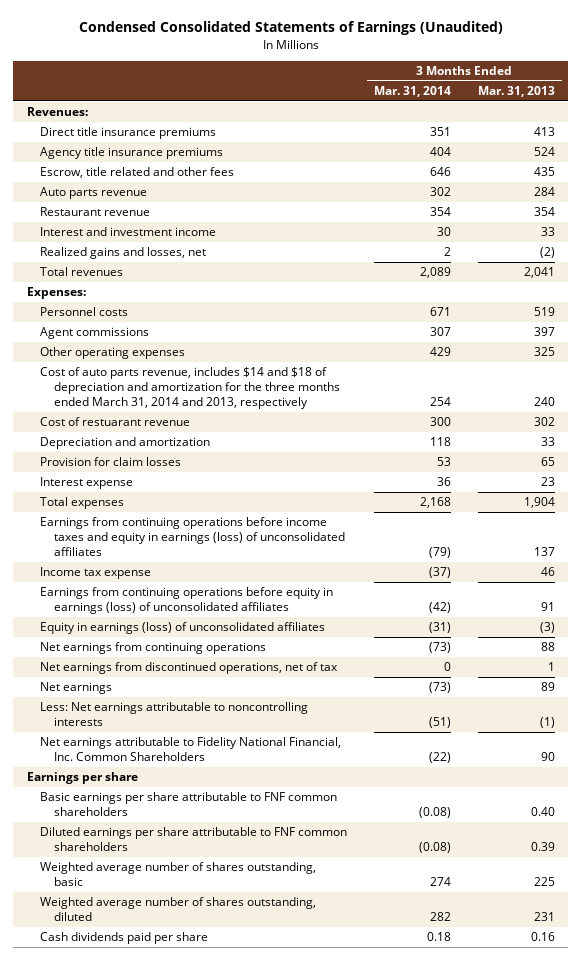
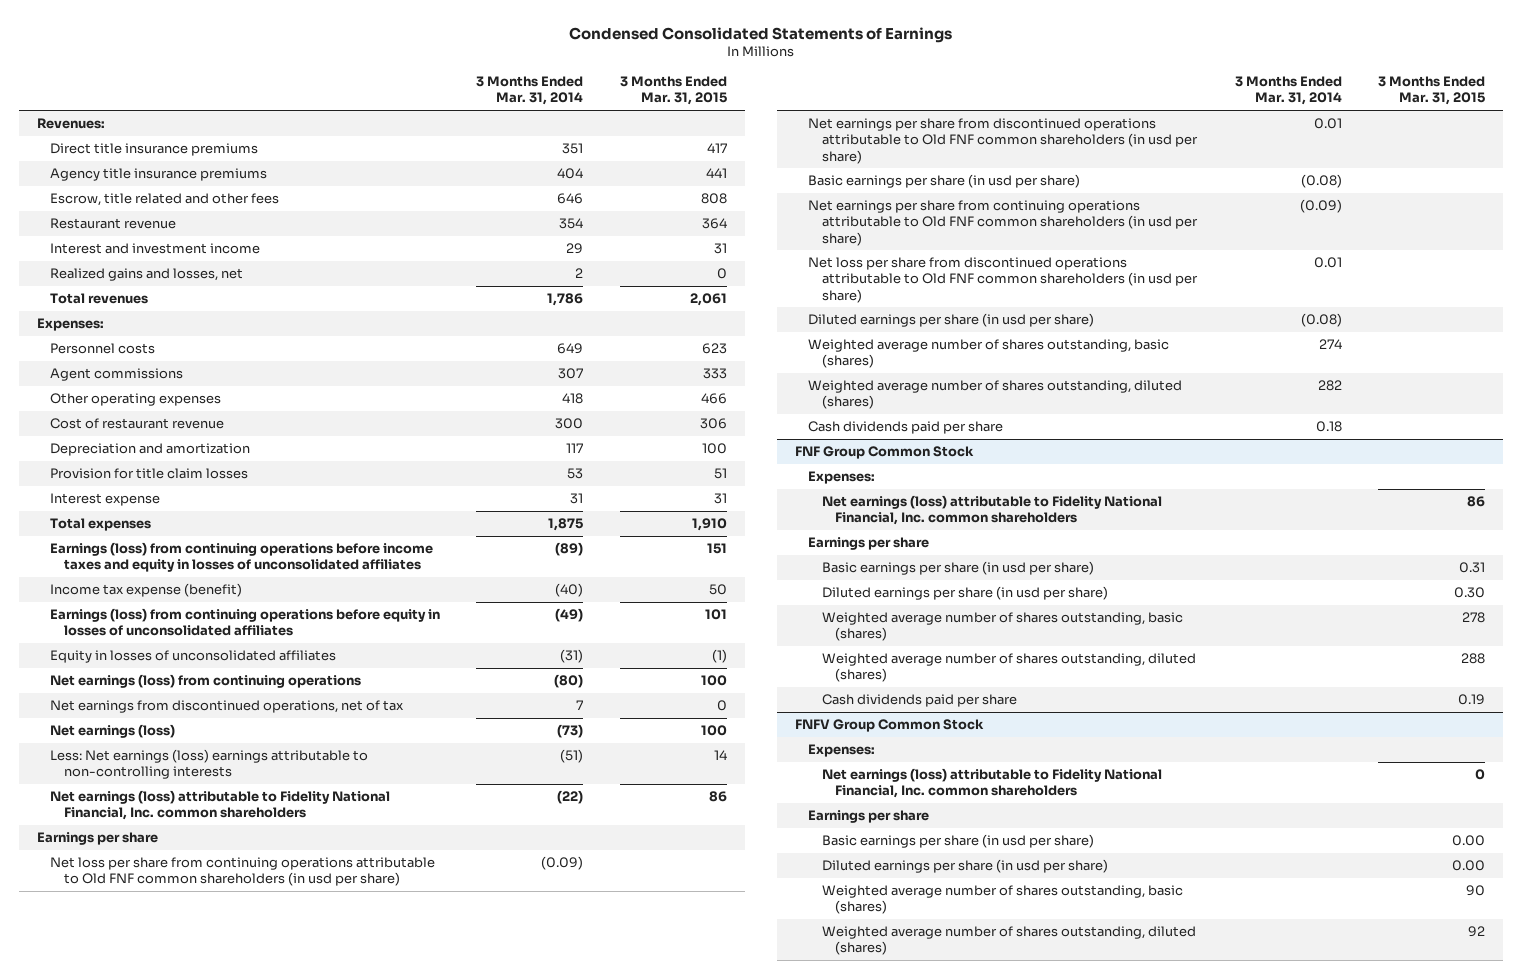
[78,21,503,36] Condensed Consolidated Statements of Earnings (Unaudited) -> [568,26,952,43] Condensed Consolidated Statements of Earnings
[477,85,555,97] Mar. 31, 2013 -> none
none -> [619,76,727,106] 3 Months Ended Mar. 31, 2015
[40,187,148,200] Auto parts revenue -> none
[437,227,452,237] 30 -> [566,243,584,255] 29
[420,267,452,279] 2,089 -> [547,293,584,307] 1,786
[430,307,452,317] 671 -> [557,343,584,355] 649
[40,367,340,410] Cost of auto parts revenue, includes $14 and $18 of depreciation and amortization for the three months ended March 31, 2014 and 2013, respectively -> none
[430,347,452,357] 429 -> [562,393,584,405] 418
[40,417,191,427] Cost of restuarant revenue -> [50,418,225,430] Cost of restaurant revenue
[430,437,452,447] 118 -> [566,443,584,454] 117
[40,457,182,467] Provision for claim losses -> [50,468,249,480] Provision for title claim losses
[437,477,452,487] 36 -> [570,493,584,505] 31
[420,497,452,509] 2,168 -> [548,518,584,532] 1,875
[40,517,345,557] Earnings from continuing operations before income taxes and equity in earnings (loss) of unconsolidated affiliates -> [50,542,434,573] Earnings (loss) from continuing operations before income taxes and equity in losses of unconsolidated affiliates
[429,547,452,559] (79) -> [555,542,584,557] (89)
[40,567,152,580] Income tax expense -> [50,583,243,598] Income tax expense (benefit)
[429,567,452,579] (37) -> [555,583,584,598] (40)
[40,587,334,615] Earnings from continuing operations before equity in earnings (loss) of unconsolidated affiliates -> [50,608,441,637] Earnings (loss) from continuing operations before equity in losses of unconsolidated affiliates
[429,602,452,614] (42) -> [555,608,584,623] (49)
[40,622,326,635] Equity in earnings (loss) of unconsolidated affiliates -> [50,650,337,664] Equity in losses of unconsolidated affiliates
[40,642,267,655] Net earnings from continuing operations -> [50,674,362,689] Net earnings (loss) from continuing operations
[429,642,452,654] (73) -> [554,674,584,689] (80)
[444,662,452,672] 0 -> [576,700,584,711] 7
[40,682,113,695] Net earnings -> [50,724,176,739] Net earnings (loss)
[40,702,309,727] Less: Net earnings attributable to noncontrolling interests -> [50,749,369,780] Less: Net earnings (loss) earnings attributable to non-controlling interests
[40,737,342,762] Net earnings attributable to Fidelity National Financial, Inc. Common Shareholders -> [50,790,391,821] Net earnings (loss) attributable to Fidelity National Financial, Inc. common shareholders
none -> [50,857,436,887] Net loss per share from continuing operations attributable to Old FNF common shareholders (in usd per share)
none -> [808,118,1198,164] Net earnings per share from discontinued operations attributable to Old FNF common shareholders (in usd per share)
[40,792,338,817] Basic earnings per share attributable to FNF common shareholders -> [808,174,1081,189] Basic earnings per share (in usd per share)
none -> [808,200,1198,246] Net earnings per share from continuing operations attributable to Old FNF common shareholders (in usd per share)
none -> [808,257,1198,303] Net loss per share from discontinued operations attributable to Old FNF common shareholders (in usd per share)
[40,827,348,852] Diluted earnings per share attributable to FNF common shareholders -> [808,313,1095,328] Diluted earnings per share (in usd per share)
[40,862,317,887] Weighted average number of shares outstanding, basic -> [808,339,1170,369] Weighted average number of shares outstanding, basic (shares)
[40,897,317,922] Weighted average number of shares outstanding, diluted -> [808,380,1183,410] Weighted average number of shares outstanding, diluted (shares)
none -> [794,446,974,460] FNF Group Common Stock
none -> [808,471,876,485] Expenses:
none -> [821,495,1162,526] Net earnings (loss) attributable to Fidelity National Financial, Inc. common shareholders
none -> [808,537,930,551] Earnings per share
none -> [821,561,1094,576] Basic earnings per share (in usd per share)
none -> [821,586,1108,601] Diluted earnings per share (in usd per share)
none -> [821,612,1183,642] Weighted average number of shares outstanding, basic (shares)
none -> [821,653,1196,683] Weighted average number of shares outstanding, diluted (shares)
none -> [821,694,1017,708] Cash dividends paid per share
none -> [794,719,984,733] FNFV Group Common Stock
none -> [808,744,876,758] Expenses:
none -> [821,768,1162,799] Net earnings (loss) attributable to Fidelity National Financial, Inc. common shareholders
none -> [808,810,930,824] Earnings per share
none -> [821,834,1094,849] Basic earnings per share (in usd per share)
none -> [821,859,1108,874] Diluted earnings per share (in usd per share)
none -> [821,885,1183,915] Weighted average number of shares outstanding, basic (shares)
none -> [821,926,1196,956] Weighted average number of shares outstanding, diluted (shares)

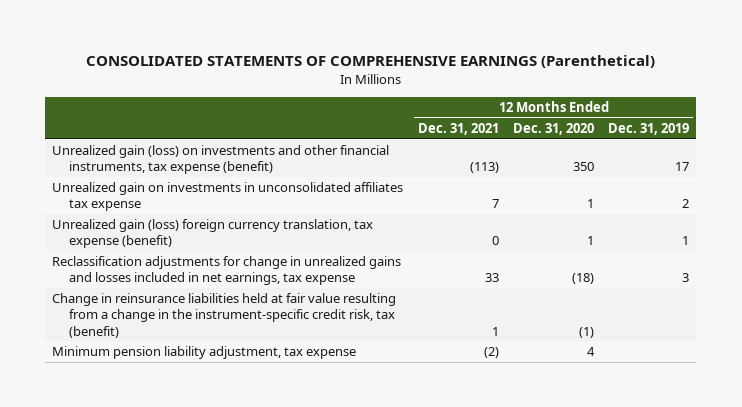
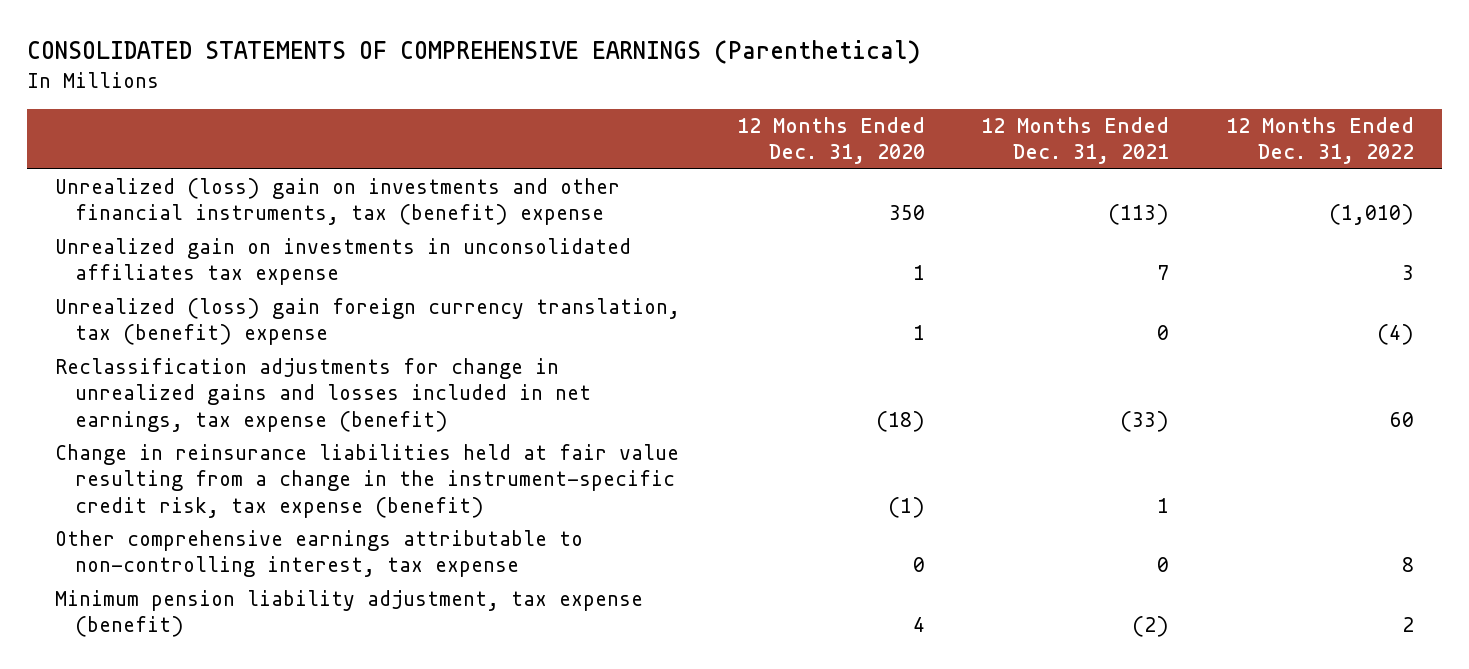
[608,123,690,136] Dec. 31, 2019 -> none
none -> [1225,116,1414,165] 12 Months Ended Dec. 31, 2022
[52,145,390,175] Unrealized gain (loss) on investments and other financial instruments, tax expense (benefit) -> [55,178,621,226] Unrealized (loss) gain on investments and other financial instruments, tax (benefit) expense
[52,219,374,249] Unrealized gain (loss) foreign currency translation, tax expense (benefit) -> [55,298,681,346] Unrealized (loss) gain foreign currency translation, tax (benefit) expense
[52,256,402,286] Reclassification adjustments for change in unrealized gains and losses included in net earnings, tax expense -> [55,358,591,432] Reclassification adjustments for change in unrealized gains and losses included in net earnings, tax expense (benefit)
[484,273,499,283] 33 -> [1120,410,1170,432] (33)
[52,293,397,338] Change in reinsurance liabilities held at fair value resulting from a change in the instrument-specific credit risk, tax (benefit) -> [55,444,680,518] Change in reinsurance liabilities held at fair value resulting from a change in the instrument-specific credit risk, tax expense (benefit)
none -> [55,530,584,578] Other comprehensive earnings attributable to non-controlling interest, tax expense
[52,346,357,360] Minimum pension liability adjustment, tax expense -> [55,590,644,638] Minimum pension liability adjustment, tax expense (benefit)

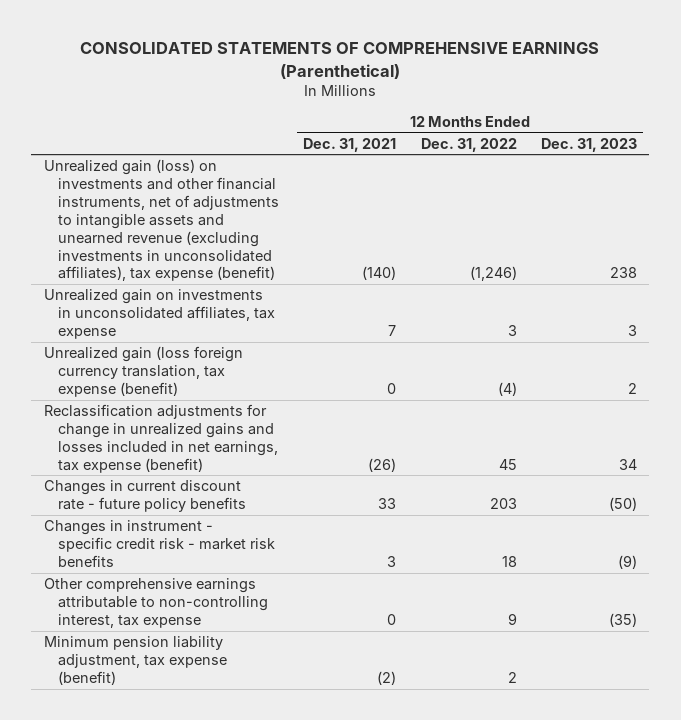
[736,116,925,165] 12 Months Ended Dec. 31, 2020 -> none
none -> [541,137,638,152] Dec. 31, 2023
[55,444,680,518] Change in reinsurance liabilities held at fair value resulting from a change in the instrument-specific credit risk, tax expense (benefit) -> none
[55,178,621,226] Unrealized (loss) gain on investments and other financial instruments, tax (benefit) expense -> [43,159,279,282] Unrealized gain (loss) on investments and other financial instruments, net of adjustments to intangible assets and unearned revenue (excluding investments in unconsolidated affiliates), tax expense (benefit)
[1108,204,1170,226] (113) -> [362,266,397,281] (140)
[1328,204,1414,226] (1,010) -> [469,266,517,282] (1,246)
[55,238,632,286] Unrealized gain on investments in unconsolidated affiliates tax expense -> [43,289,275,339] Unrealized gain on investments in unconsolidated affiliates, tax expense
[55,298,681,346] Unrealized (loss) gain foreign currency translation, tax (benefit) expense -> [43,346,243,397] Unrealized gain (loss foreign currency translation, tax expense (benefit)
[1120,410,1170,432] (33) -> [368,457,397,472] (26)
[1389,411,1414,427] 60 -> [498,458,517,470] 45
none -> [43,480,246,513] Changes in current discount rate - future policy benefits
none -> [43,520,275,567] Changes in instrument - specific credit risk - market risk benefits
[1401,557,1414,573] 8 -> [507,612,517,625] 9

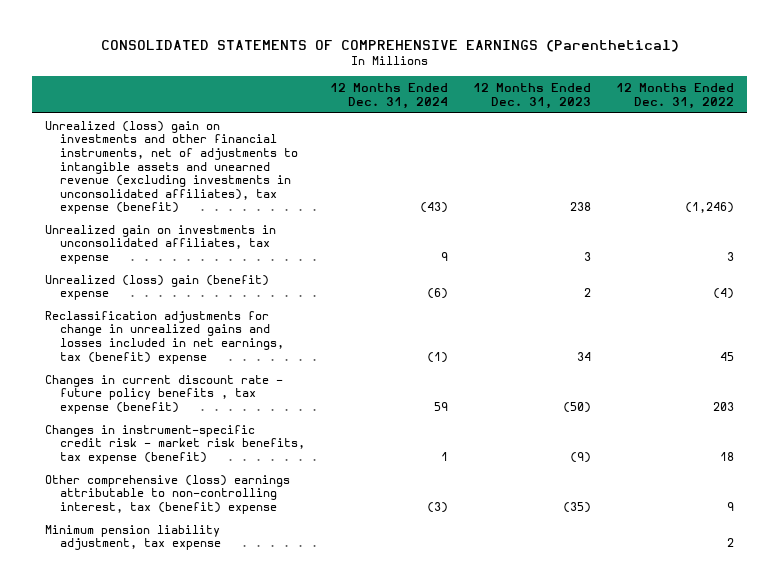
[303,137,397,152] Dec. 31, 2021 -> none
none -> [330,83,449,109] 12 Months Ended Dec. 31, 2024
[43,159,279,282] Unrealized gain (loss) on investments and other financial instruments, net of adjustments to intangible assets and unearned revenue (excluding investments in unconsolidated affiliates), tax expense (benefit) -> [44,120,299,215] Unrealized (loss) gain on investments and other financial instruments, net of adjustments to intangible assets and unearned revenue (excluding investments in unconsolidated affiliates), tax expense (benefit)
[43,346,243,397] Unrealized gain (loss foreign currency translation, tax expense (benefit) -> [44,274,269,301] Unrealized (loss) gain (benefit) expense
[43,404,278,473] Reclassification adjustments for change in unrealized gains and losses included in net earnings, tax expense (benefit) -> [44,310,285,364] Reclassification adjustments for change in unrealized gains and losses included in net earnings, tax (benefit) expense
[43,480,246,513] Changes in current discount rate - future policy benefits -> [44,374,283,414] Changes in current discount rate - future policy benefits , tax expense (benefit)
[43,520,275,567] Changes in instrument - specific credit risk - market risk benefits -> [44,424,306,464] Changes in instrument-specific credit risk - market risk benefits, tax expense (benefit)
[43,578,268,628] Other comprehensive earnings attributable to non-controlling interest, tax expense -> [44,474,290,514] Other comprehensive (loss) earnings attributable to non-controlling interest, tax (benefit) expense
[43,636,227,685] Minimum pension liability adjustment, tax expense (benefit) -> [44,524,222,551] Minimum pension liability adjustment, tax expense

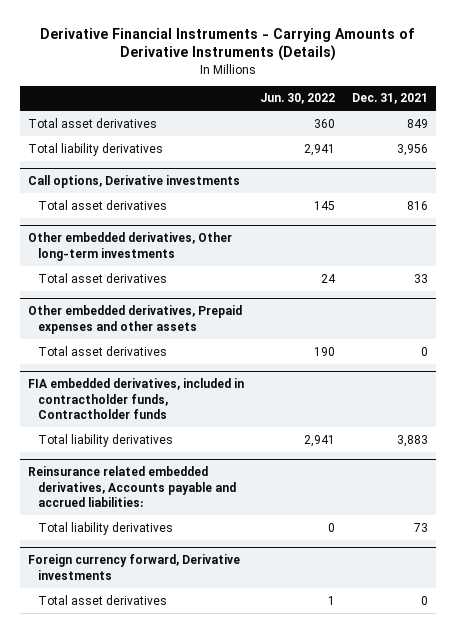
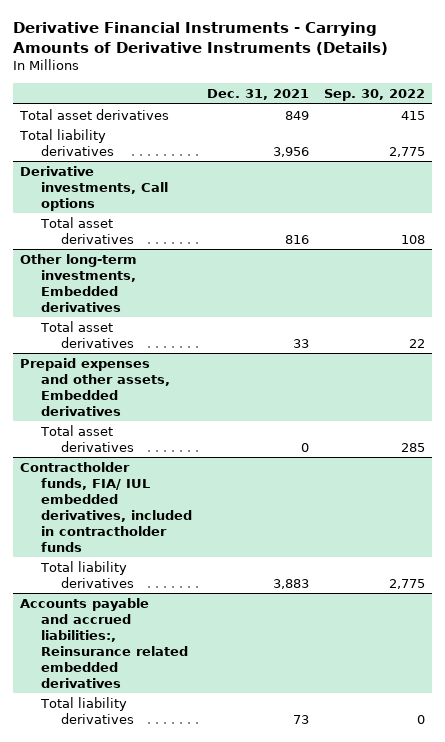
[260,93,336,105] Jun. 30, 2022 -> none
none -> [323,89,425,102] Sep. 30, 2022
[28,175,241,189] Call options, Derivative investments -> [20,165,168,211] Derivative investments, Call options
[28,232,233,261] Other embedded derivatives, Other long-term investments -> [20,253,138,312] Other long-term investments, Embedded derivatives
[28,305,243,334] Other embedded derivatives, Prepaid expenses and other assets -> [20,357,170,416] Prepaid expenses and other assets, Embedded derivatives
[28,378,245,419] FIA embedded derivatives, included in contractholder funds, Contractholder funds -> [20,461,192,552] Contractholder funds, FIA/ IUL embedded derivatives, included in contractholder funds
[28,466,237,507] Reinsurance related embedded derivatives, Accounts payable and accrued liabilities: -> [20,597,188,688] Accounts payable and accrued liabilities:, Reinsurance related embedded derivatives
[28,554,241,580] Foreign currency forward, Derivative investments -> none
[38,594,168,605] Total asset derivatives -> none

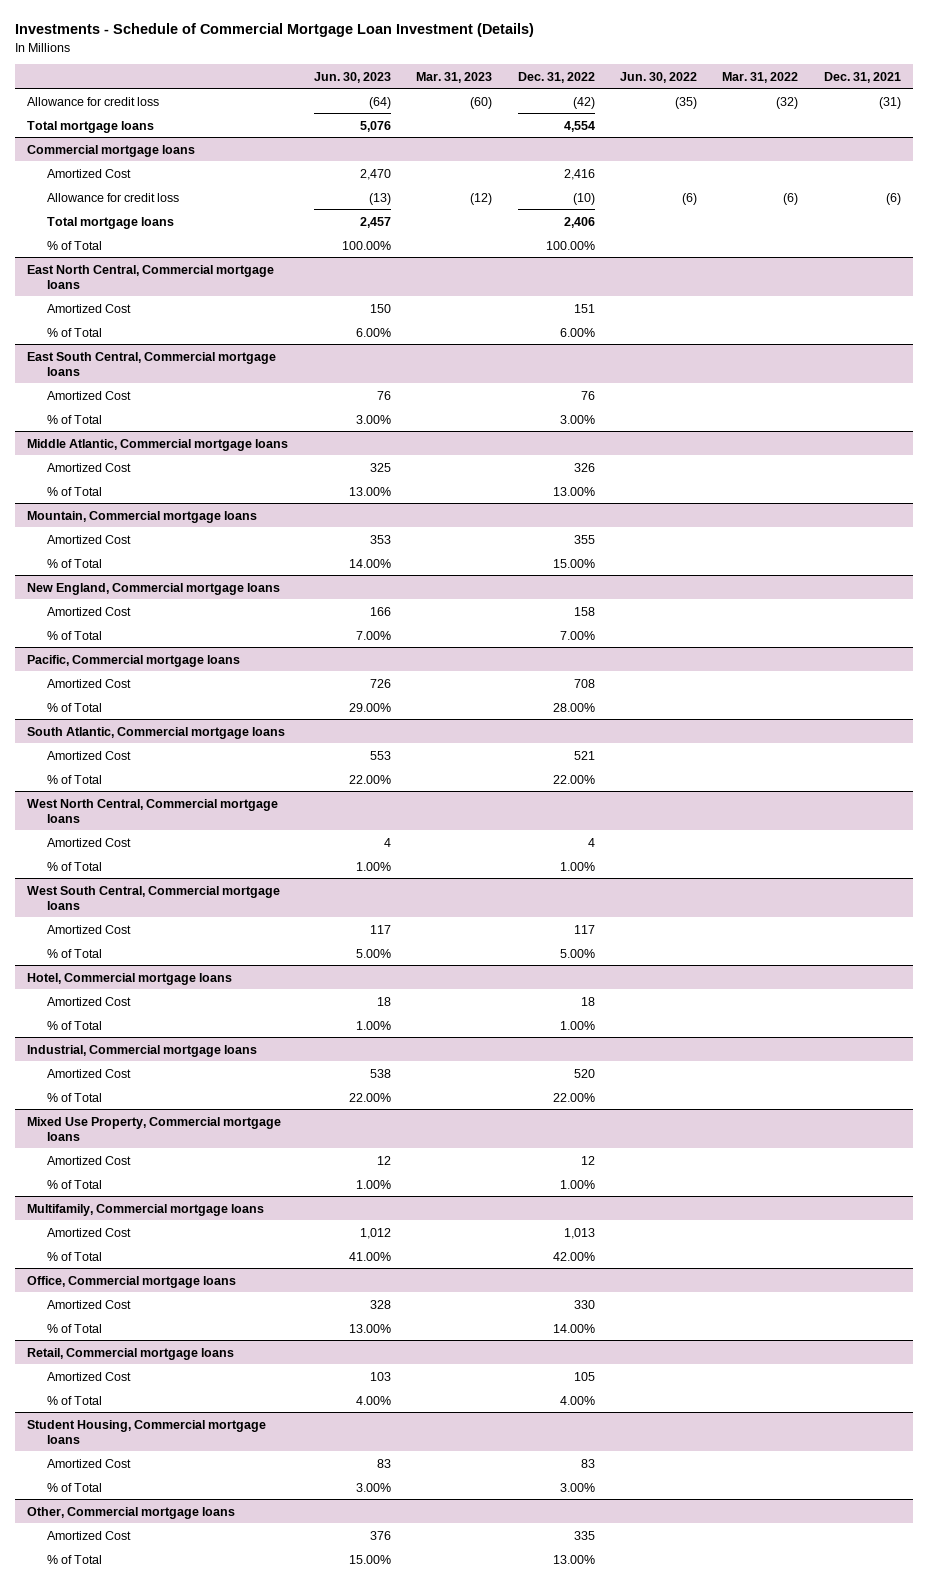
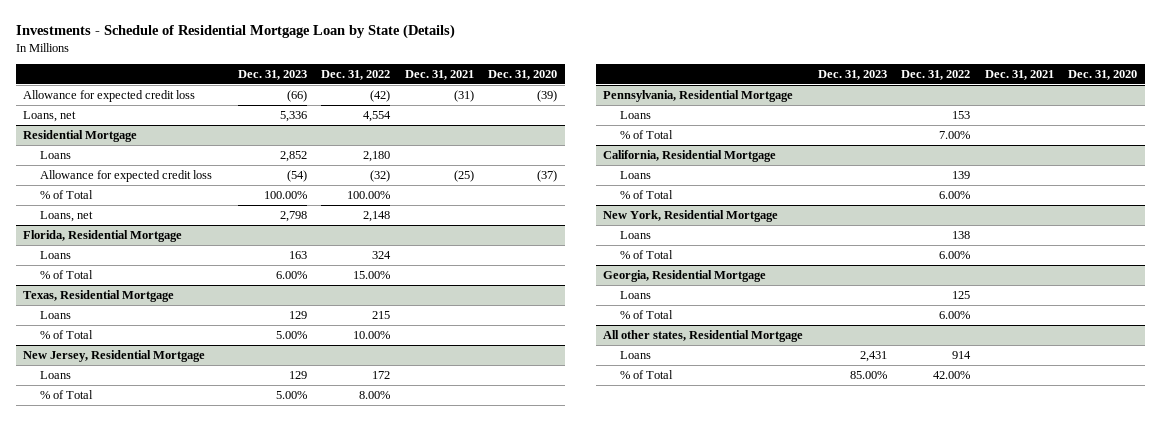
[14,23,534,38] Investments - Schedule of Commercial Mortgage Loan Investment (Details) -> [15,23,455,39] Investments - Schedule of Residential Mortgage Loan by State (Details)
[313,71,391,83] Jun. 30, 2023 -> none
[416,71,493,83] Mar. 31, 2023 -> none
[619,71,697,83] Jun. 30, 2022 -> none
[722,71,799,83] Mar. 31, 2022 -> none
none -> [237,70,307,81] Dec. 31, 2023
none -> [488,70,558,81] Dec. 31, 2020
[27,144,196,157] Commercial mortgage loans -> none
[46,168,131,178] Amortized Cost -> none
[46,216,174,229] Total mortgage loans -> none
[27,96,160,106] Allowance for credit loss -> [22,89,195,102] Allowance for expected credit loss
[27,120,155,133] Total mortgage loans -> [22,110,76,122] Loans, net
none -> [22,129,137,142] Residential Mortgage
none -> [40,150,72,159] Loans
[46,192,179,202] Allowance for credit loss -> [40,169,213,182] Allowance for expected credit loss
[572,192,595,205] (10) -> [370,169,391,182] (32)
[885,192,901,205] (6) -> [453,169,474,182] (25)
[27,264,275,289] East North Central, Commercial mortgage loans -> none
[46,303,131,313] Amortized Cost -> none
[46,327,102,337] % of Total -> none
[27,351,277,376] East South Central, Commercial mortgage loans -> none
[46,390,131,400] Amortized Cost -> none
[46,414,102,424] % of Total -> none
[27,438,289,451] Middle Atlantic, Commercial mortgage loans -> none
[46,462,131,472] Amortized Cost -> none
[46,486,102,496] % of Total -> none
[27,510,258,523] Mountain, Commercial mortgage loans -> none
[46,534,131,544] Amortized Cost -> none
none -> [40,210,94,222] Loans, net
none -> [22,229,182,242] Florida, Residential Mortgage
none -> [40,250,72,259] Loans
[27,582,281,595] New England, Commercial mortgage loans -> none
[46,606,131,616] Amortized Cost -> none
none -> [22,289,174,302] Texas, Residential Mortgage
none -> [40,310,72,319] Loans
none -> [40,329,94,339] % of Total
none -> [22,349,205,362] New Jersey, Residential Mortgage
none -> [40,370,72,379] Loans
none -> [40,389,94,399] % of Total
none -> [603,89,794,102] Pennsylvania, Residential Mortgage
none -> [620,110,652,119] Loans
[27,654,241,667] Pacific, Commercial mortgage loans -> none
[46,678,131,688] Amortized Cost -> none
[27,726,286,739] South Atlantic, Commercial mortgage loans -> none
[46,750,131,760] Amortized Cost -> none
[27,798,279,823] West North Central, Commercial mortgage loans -> none
[46,837,131,847] Amortized Cost -> none
[27,885,281,910] West South Central, Commercial mortgage loans -> none
[46,924,131,934] Amortized Cost -> none
[46,948,102,958] % of Total -> none
[27,972,233,985] Hotel, Commercial mortgage loans -> none
[46,996,131,1006] Amortized Cost -> none
[46,1020,102,1030] % of Total -> none
[27,1044,258,1057] Industrial, Commercial mortgage loans -> none
[46,1068,131,1078] Amortized Cost -> none
[46,1092,102,1102] % of Total -> none
[27,1116,282,1141] Mixed Use Property, Commercial mortgage loans -> none
[46,1155,131,1165] Amortized Cost -> none
[46,1179,102,1189] % of Total -> none
[27,1203,265,1216] Multifamily, Commercial mortgage loans -> none
[46,1227,131,1237] Amortized Cost -> none
none -> [603,149,777,162] California, Residential Mortgage
none -> [620,170,652,179] Loans
[552,702,595,712] 28.00% -> [939,190,971,199] 6.00%
none -> [603,209,779,222] New York, Residential Mortgage
none -> [620,230,652,239] Loans
[552,774,595,784] 22.00% -> [939,250,971,259] 6.00%
none -> [603,269,767,282] Georgia, Residential Mortgage
none -> [620,290,652,299] Loans
[559,861,595,871] 1.00% -> [939,310,971,319] 6.00%
none -> [603,329,804,342] All other states, Residential Mortgage
none -> [620,350,652,359] Loans
[27,1275,237,1288] Office, Commercial mortgage loans -> none
[46,1299,131,1309] Amortized Cost -> none
[46,1323,102,1333] % of Total -> none
[27,1347,235,1360] Retail, Commercial mortgage loans -> none
[46,1371,131,1381] Amortized Cost -> none
[46,1395,102,1405] % of Total -> none
[27,1419,267,1444] Student Housing, Commercial mortgage loans -> none
[46,1458,131,1468] Amortized Cost -> none
[46,1482,102,1492] % of Total -> none
[27,1506,236,1519] Other, Commercial mortgage loans -> none
[46,1530,131,1540] Amortized Cost -> none
[46,1554,102,1564] % of Total -> none

